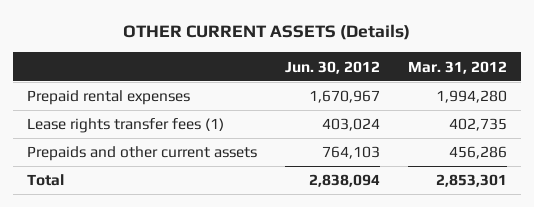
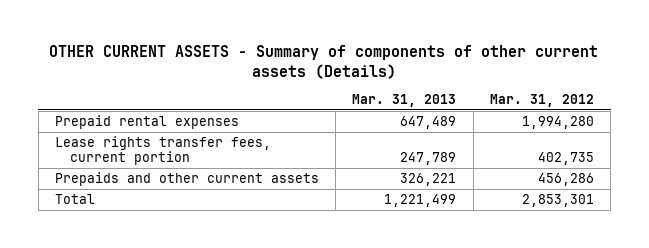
[123,24,411,41] OTHER CURRENT ASSETS (Details) -> [49,45,599,79] OTHER CURRENT ASSETS - Summary of components of other current assets (Details)
[285,60,381,74] Jun. 30, 2012 -> none
none -> [352,93,457,107] Mar. 31, 2013
[27,118,225,134] Lease rights transfer fees (1) -> [54,135,271,166] Lease rights transfer fees, current portion

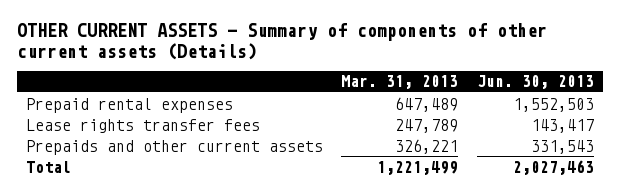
[490,93,595,107] Mar. 31, 2012 -> none
none -> [476,75,594,90] Jun. 30, 2013
[54,135,271,166] Lease rights transfer fees, current portion -> [25,118,260,133] Lease rights transfer fees

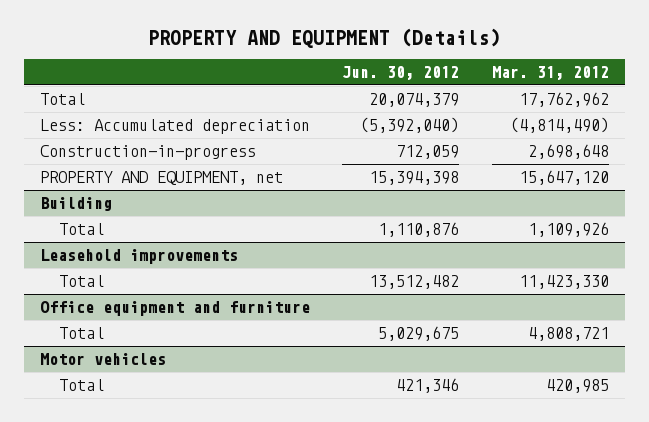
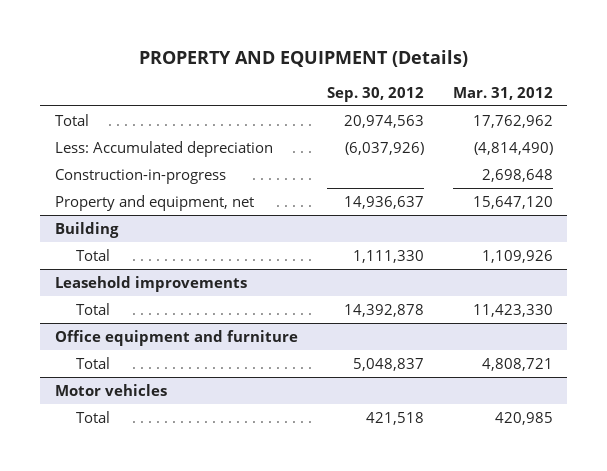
[342,65,460,80] Jun. 30, 2012 -> none
none -> [326,86,424,102] Sep. 30, 2012
[39,171,283,186] PROPERTY AND EQUIPMENT, net -> [54,194,254,211] Property and equipment, net

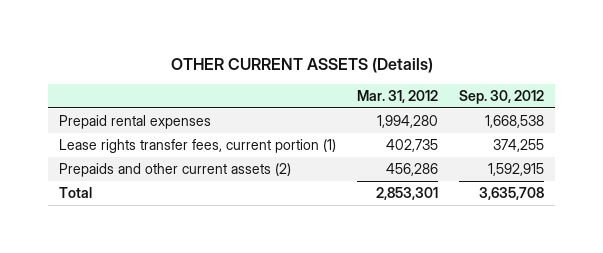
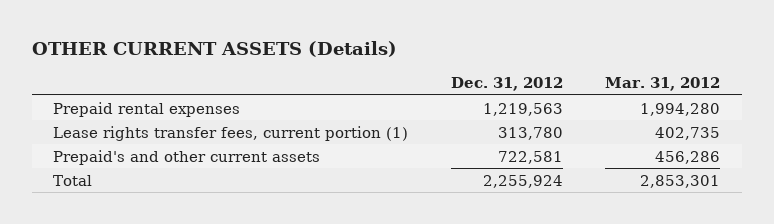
[459,89,545,104] Sep. 30, 2012 -> none
none -> [450,77,563,92] Dec. 31, 2012
[58,163,291,178] Prepaids and other current assets (2) -> [53,149,321,165] Prepaid's and other current assets

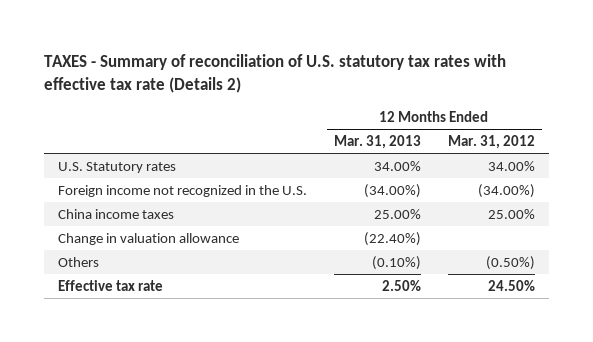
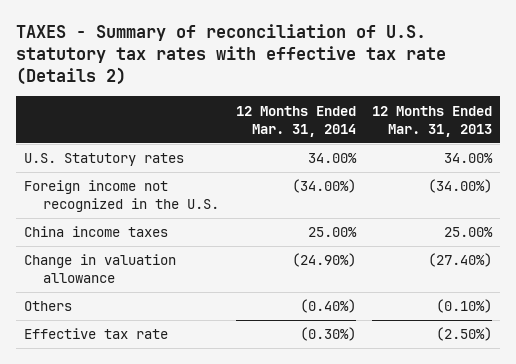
[448,135,536,150] Mar. 31, 2012 -> none
none -> [235,105,356,137] 12 Months Ended Mar. 31, 2014
[363,231,421,246] (22.40%) -> [428,253,493,268] (27.40%)
[381,279,421,291] 2.50% -> [436,327,493,342] (2.50%)

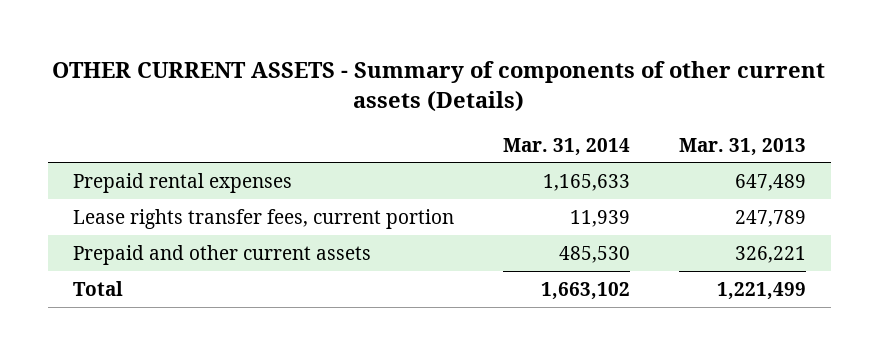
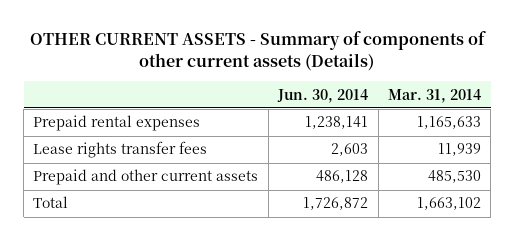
[679,137,807,156] Mar. 31, 2013 -> none
none -> [277,88,369,103] Jun. 30, 2014
[72,208,454,229] Lease rights transfer fees, current portion -> [33,141,208,159] Lease rights transfer fees

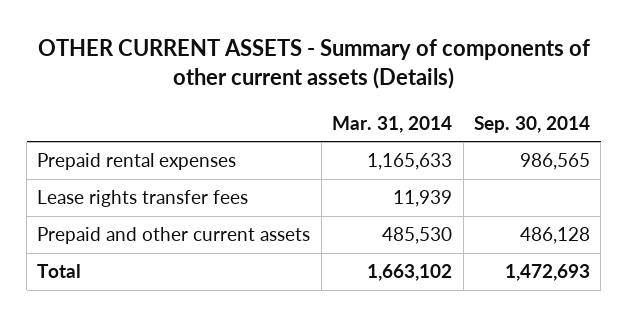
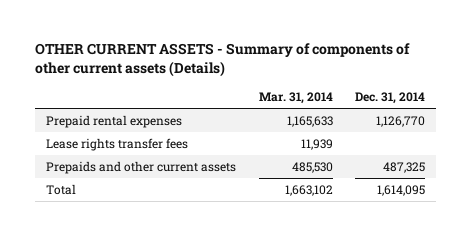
[473,115,590,133] Sep. 30, 2014 -> none
none -> [355,92,426,105] Dec. 31, 2014
[37,227,311,245] Prepaid and other current assets -> [46,160,237,174] Prepaids and other current assets

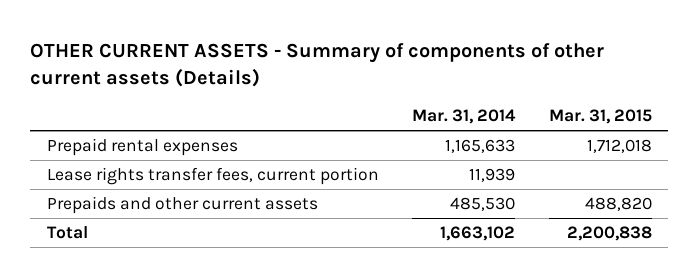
[355,92,426,105] Dec. 31, 2014 -> none
none -> [548,109,652,125] Mar. 31, 2015
[46,137,189,151] Lease rights transfer fees -> [46,167,379,186] Lease rights transfer fees, current portion

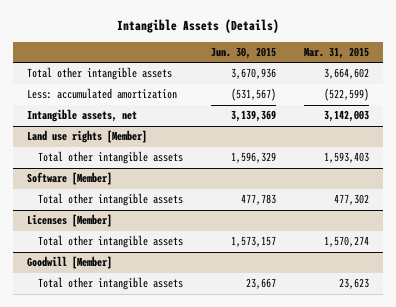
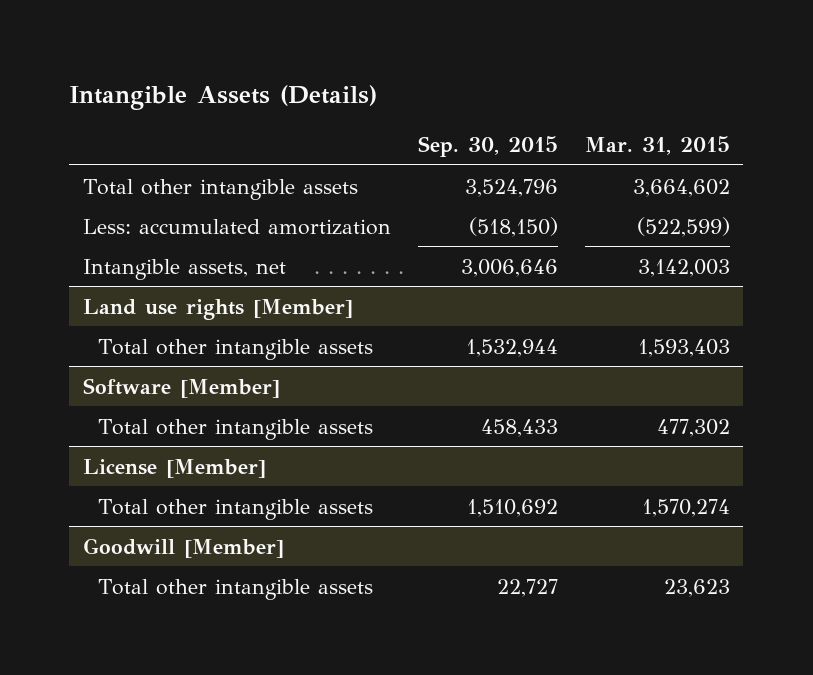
[211,47,277,60] Jun. 30, 2015 -> none
none -> [417,136,558,158] Sep. 30, 2015
[26,214,112,228] Licenses [Member] -> [82,458,266,478] License [Member]

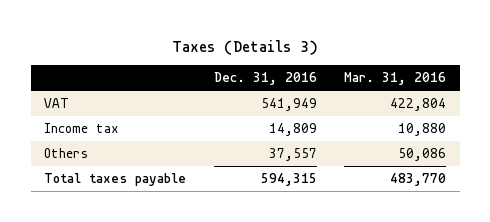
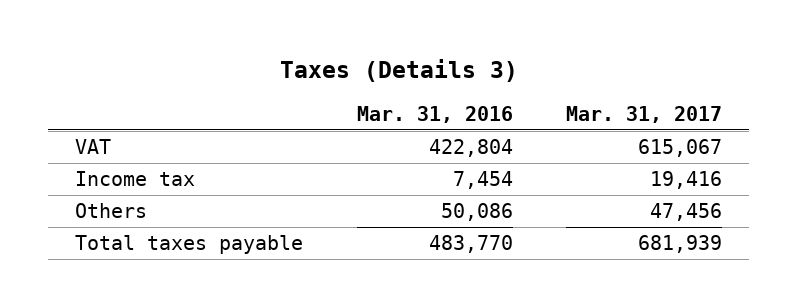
[213,72,317,86] Dec. 31, 2016 -> none
none -> [566,105,723,123] Mar. 31, 2017
[398,123,447,137] 10,880 -> [452,171,513,190] 7,454

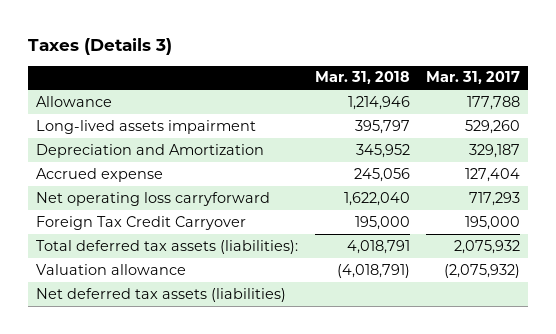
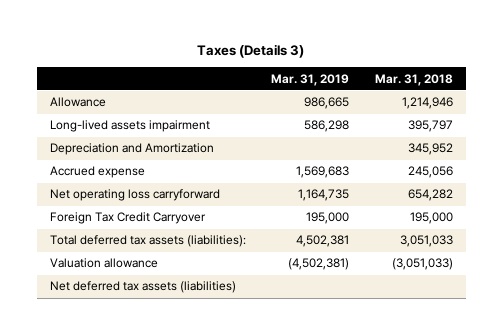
[425,71,520,85] Mar. 31, 2017 -> none
none -> [271,73,350,86] Mar. 31, 2019
[343,191,410,206] 1,622,040 -> [407,189,453,202] 654,282
[346,239,410,254] 4,018,791 -> [399,235,453,248] 3,051,033
[336,263,410,278] (4,018,791) -> [391,258,453,271] (3,051,033)

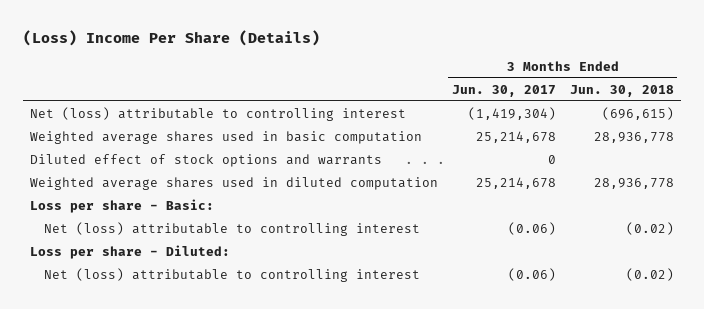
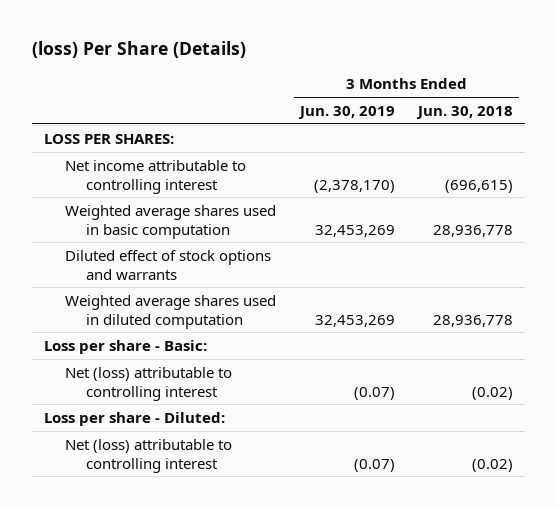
[23,29,321,46] (Loss) Income Per Share (Details) -> [31,41,246,59] (loss) Per Share (Details)
[451,84,556,97] Jun. 30, 2017 -> none
none -> [297,105,395,119] Jun. 30, 2019
none -> [43,133,174,144] LOSS PER SHARES:
[30,106,407,121] Net (loss) attributable to controlling interest -> [64,159,246,194] Net income attributable to controlling interest

